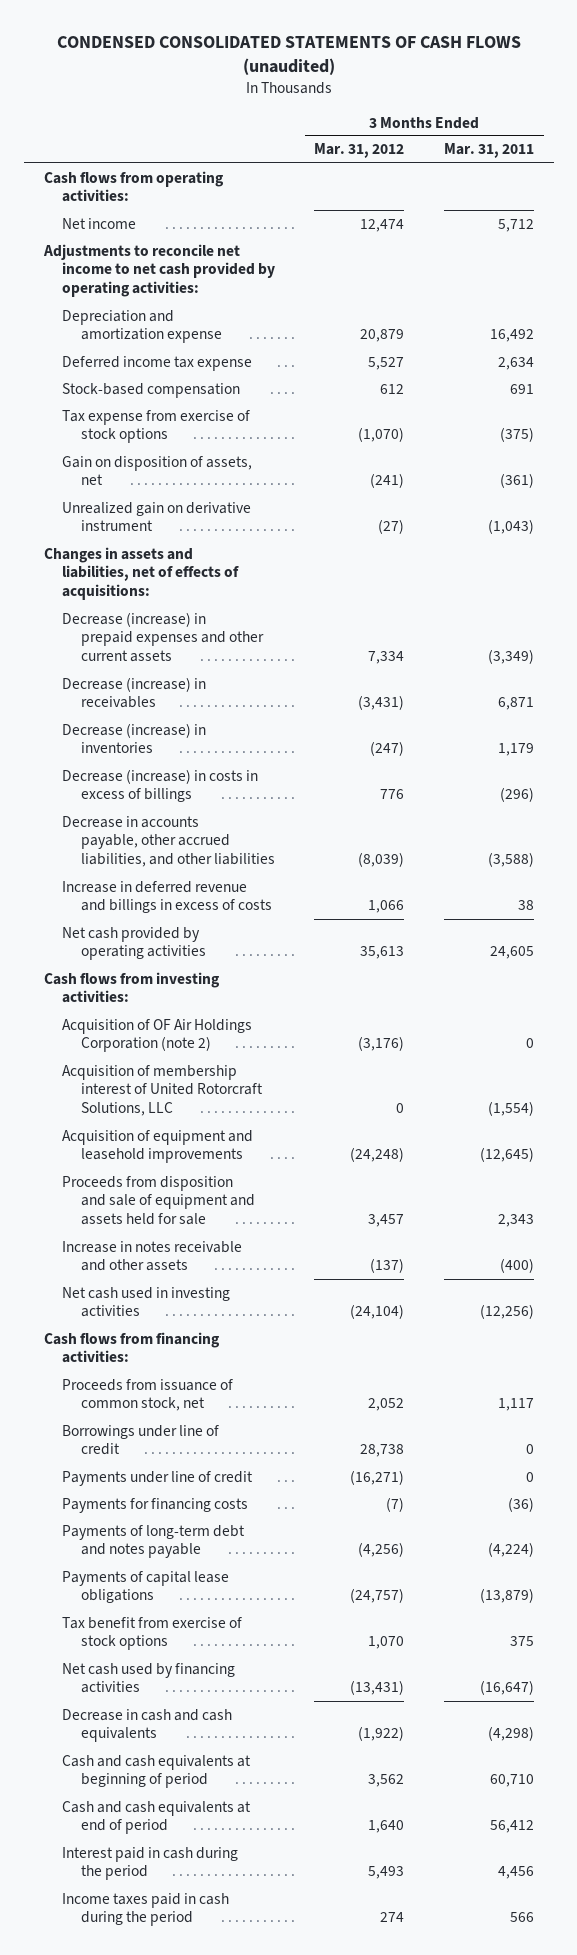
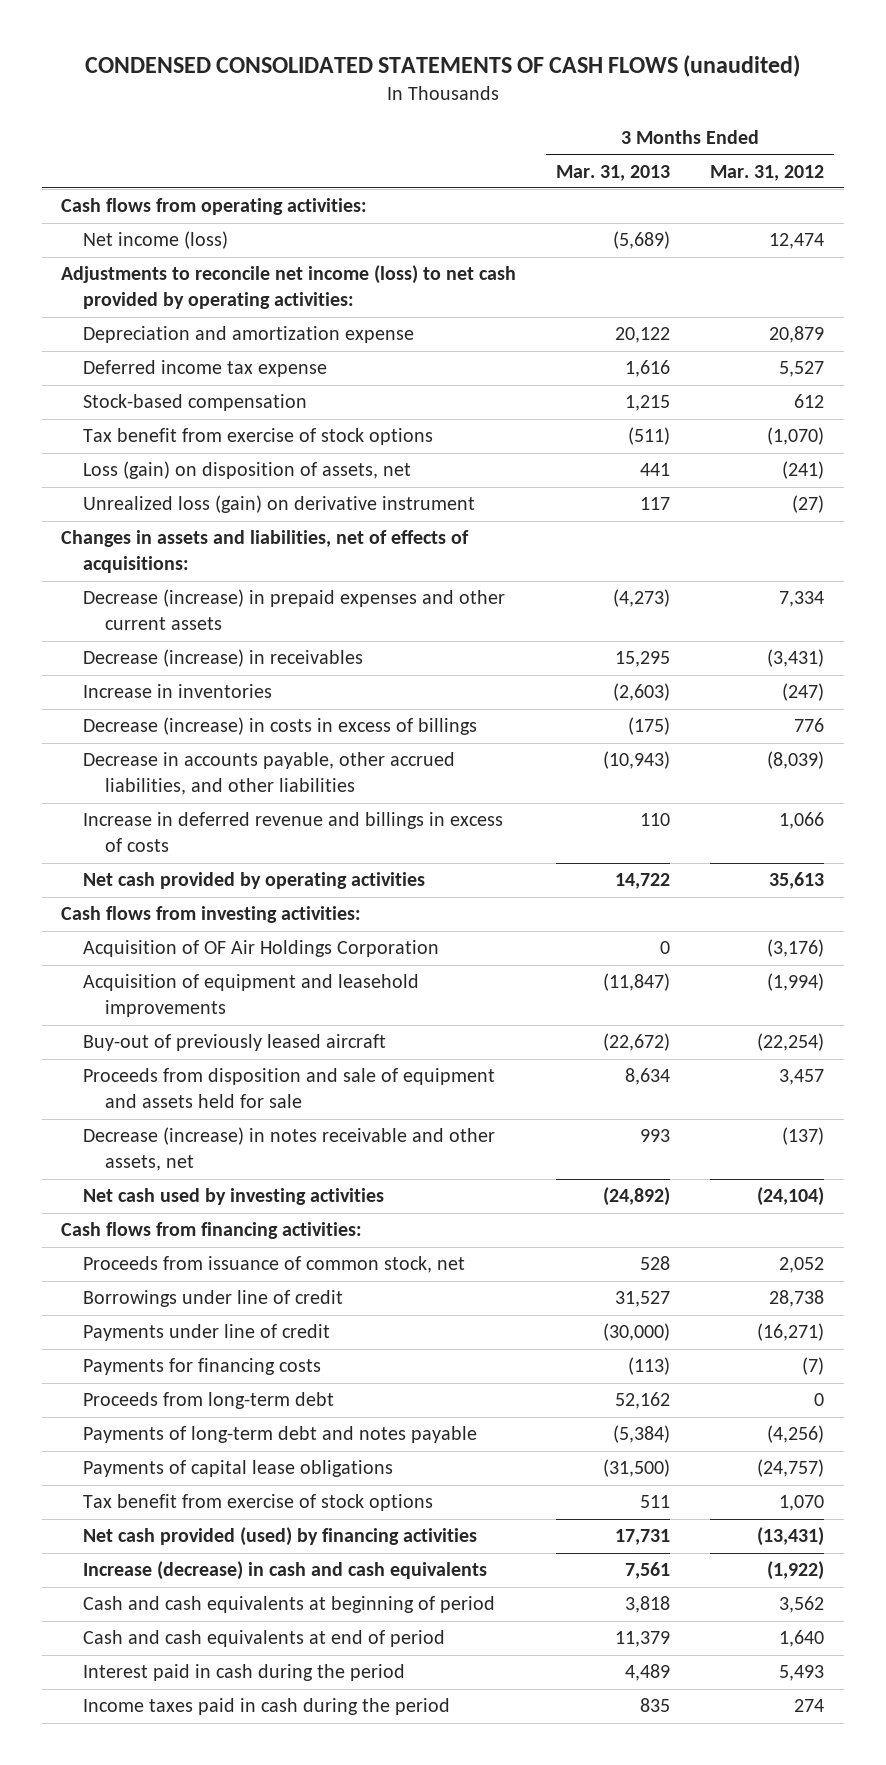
[443,143,534,159] Mar. 31, 2011 -> none
none -> [556,164,671,181] Mar. 31, 2013
[62,217,137,229] Net income -> [83,231,229,250] Net income (loss)
[42,243,276,298] Adjustments to reconcile net income to net cash provided by operating activities: -> [61,265,517,310] Adjustments to reconcile net income (loss) to net cash provided by operating activities:
[62,409,251,444] Tax expense from exercise of stock options -> [83,428,434,446] Tax benefit from exercise of stock options
[62,455,253,486] Gain on disposition of assets, net -> [83,461,412,480] Loss (gain) on disposition of assets, net
[62,501,252,532] Unrealized gain on derivative instrument -> [83,495,476,514] Unrealized loss (gain) on derivative instrument
[62,722,207,754] Decrease (increase) in inventories -> [83,684,273,699] Increase in inventories
[62,1064,263,1117] Acquisition of membership interest of United Rotorcraft Solutions, LLC -> none
[62,1018,253,1053] Acquisition of OF Air Holdings Corporation (note 2) -> [83,940,440,958] Acquisition of OF Air Holdings Corporation
[350,1147,405,1163] (24,248) -> [767,973,825,992] (1,994)
none -> [83,1034,387,1052] Buy-out of previously leased aircraft
[62,1240,243,1272] Increase in notes receivable and other assets -> [83,1127,496,1172] Decrease (increase) in notes receivable and other assets, net
[62,1286,231,1318] Net cash used in investing activities -> [83,1188,385,1206] Net cash used by investing activities
none -> [83,1392,335,1410] Proceeds from long-term debt
[62,1662,236,1694] Net cash used by financing activities -> [83,1527,478,1547] Net cash provided (used) by financing activities
[62,1708,233,1743] Decrease in cash and cash equivalents -> [83,1561,488,1581] Increase (decrease) in cash and cash equivalents

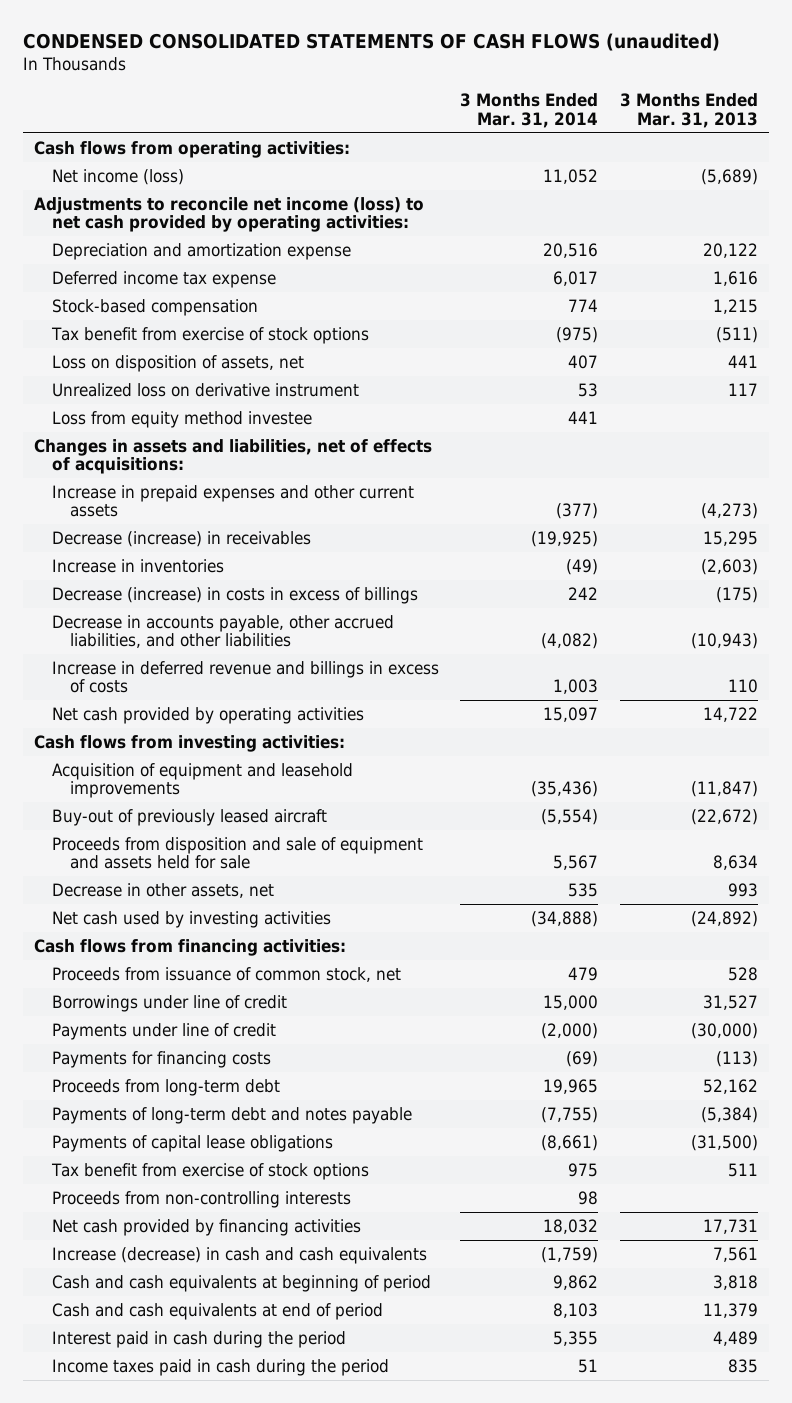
[710,164,825,181] Mar. 31, 2012 -> none
none -> [460,93,599,128] 3 Months Ended Mar. 31, 2014
[83,461,412,480] Loss (gain) on disposition of assets, net -> [51,354,304,372] Loss on disposition of assets, net
[83,495,476,514] Unrealized loss (gain) on derivative instrument -> [51,382,359,397] Unrealized loss on derivative instrument
none -> [51,410,312,428] Loss from equity method investee
[83,589,506,631] Decrease (increase) in prepaid expenses and other current assets -> [51,484,414,518] Increase in prepaid expenses and other current assets
[83,940,440,958] Acquisition of OF Air Holdings Corporation -> none
[83,1127,496,1172] Decrease (increase) in notes receivable and other assets, net -> [51,882,274,898] Decrease in other assets, net
none -> [51,1190,351,1208] Proceeds from non-controlling interests
[83,1527,478,1547] Net cash provided (used) by financing activities -> [51,1218,361,1236] Net cash provided by financing activities

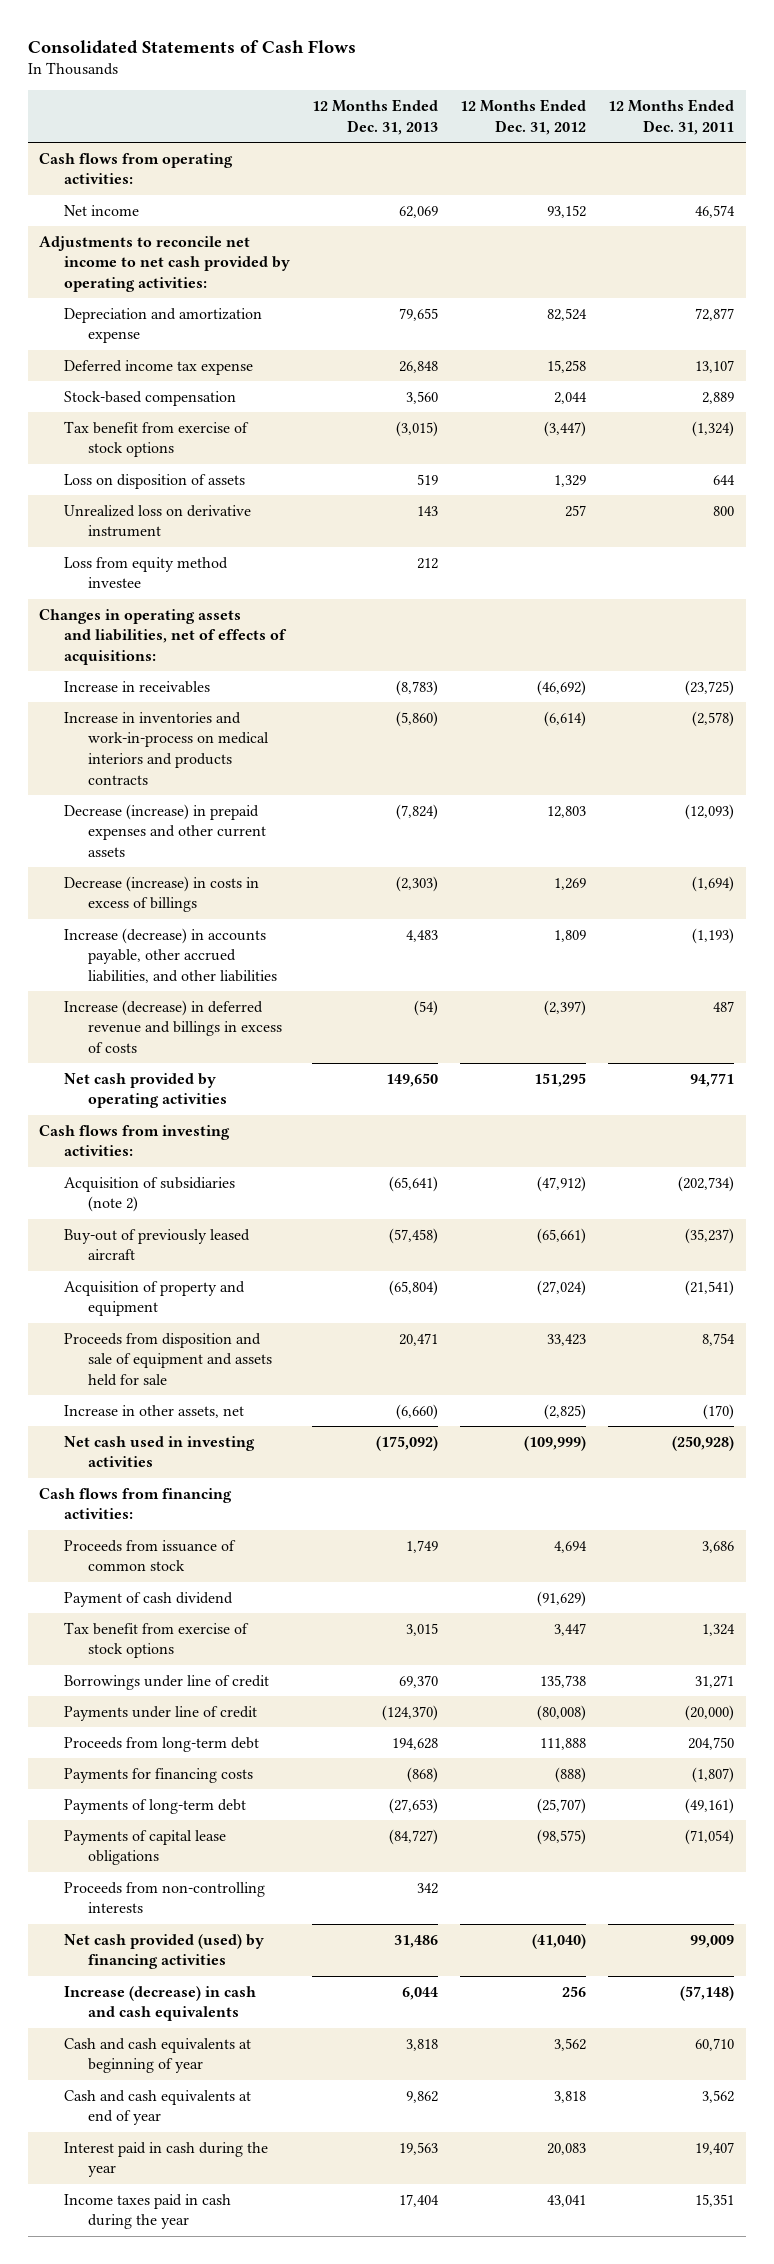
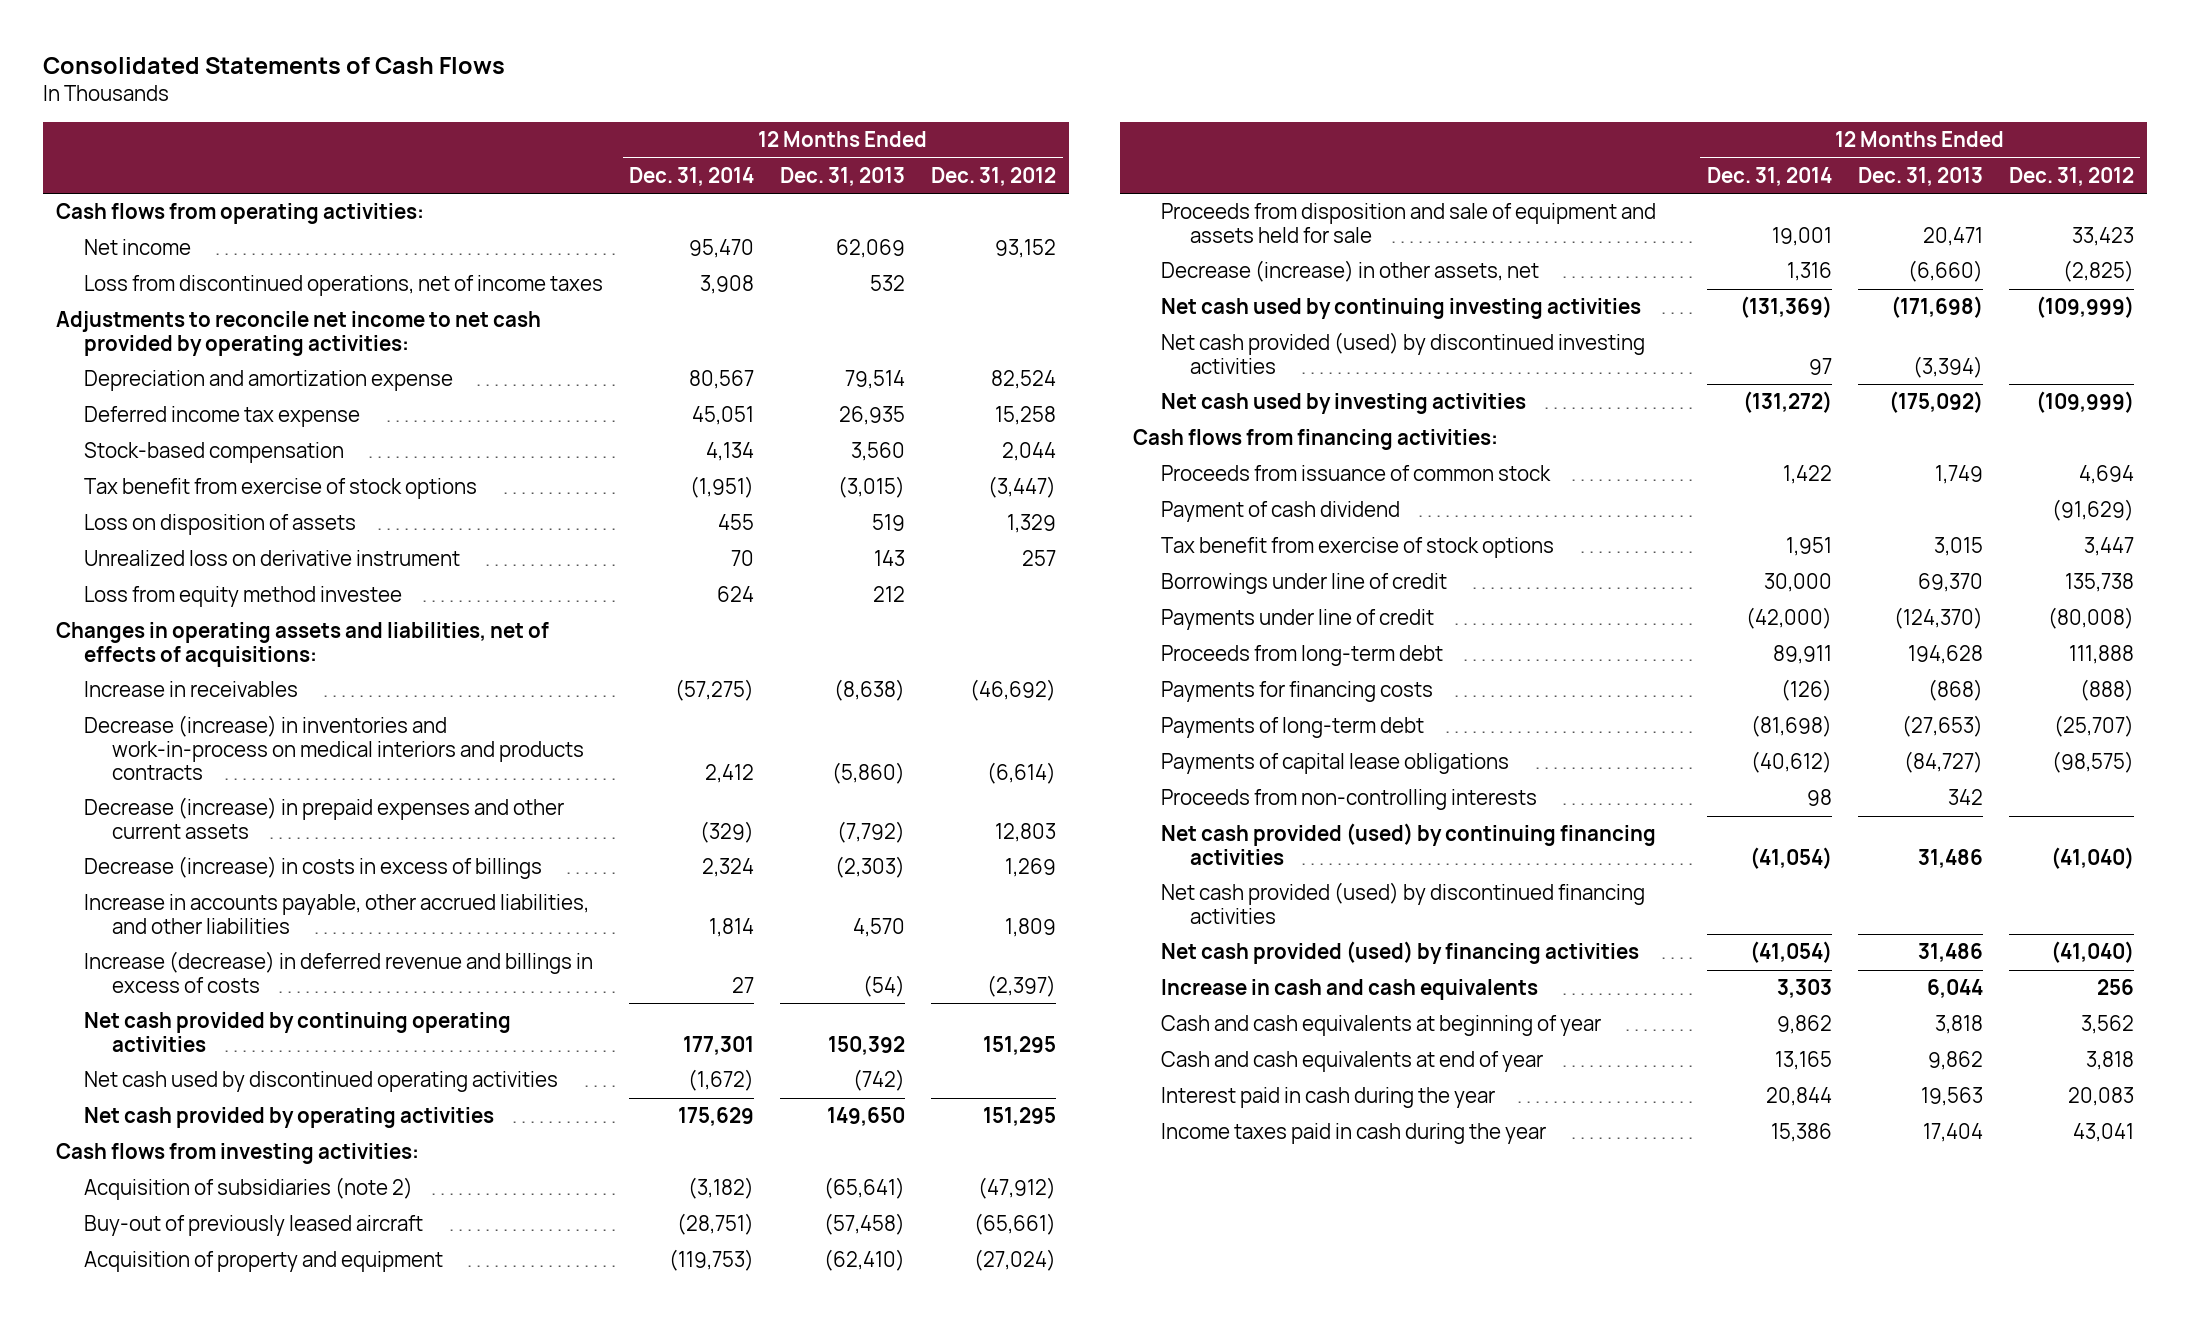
[608,99,735,135] 12 Months Ended Dec. 31, 2011 -> none
none -> [629,166,755,186] Dec. 31, 2014
none -> [83,275,603,297] Loss from discontinued operations, net of income taxes
[398,307,438,321] 79,655 -> [845,370,906,390] 79,514
[398,360,438,373] 26,848 -> [839,406,906,426] 26,935
[395,679,438,696] (8,783) -> [834,679,906,702] (8,638)
[63,711,269,785] Increase in inventories and work-in-process on medical interiors and products contracts -> [83,715,585,781] Decrease (increase) in inventories and work-in-process on medical interiors and products contracts
[395,803,438,820] (7,824) -> [837,820,906,843] (7,792)
[63,927,277,984] Increase (decrease) in accounts payable, other accrued liabilities, and other liabilities -> [83,894,589,934] Increase in accounts payable, other accrued liabilities, and other liabilities
[405,929,438,942] 4,483 -> [853,917,906,937] 4,570
none -> [83,1012,511,1052] Net cash provided by continuing operating activities
none -> [83,1071,558,1093] Net cash used by discontinued operating activities
[388,1279,438,1296] (65,804) -> [824,1249,906,1272] (62,410)
[63,1404,244,1418] Increase in other assets, net -> [1161,260,1540,283] Decrease (increase) in other assets, net
[63,1435,255,1468] Net cash used in investing activities -> [1161,298,1642,320] Net cash used by continuing investing activities
[375,1435,438,1451] (175,092) -> [1890,296,1983,319] (171,698)
none -> [1161,332,1646,374] Net cash provided (used) by discontinued investing activities
none -> [1161,393,1527,415] Net cash used by investing activities
none -> [1161,823,1657,865] Net cash provided (used) by continuing financing activities
none -> [1161,882,1646,924] Net cash provided (used) by discontinued financing activities
[63,1985,256,2022] Increase (decrease) in cash and cash equivalents -> [1161,979,1539,1001] Increase in cash and cash equivalents

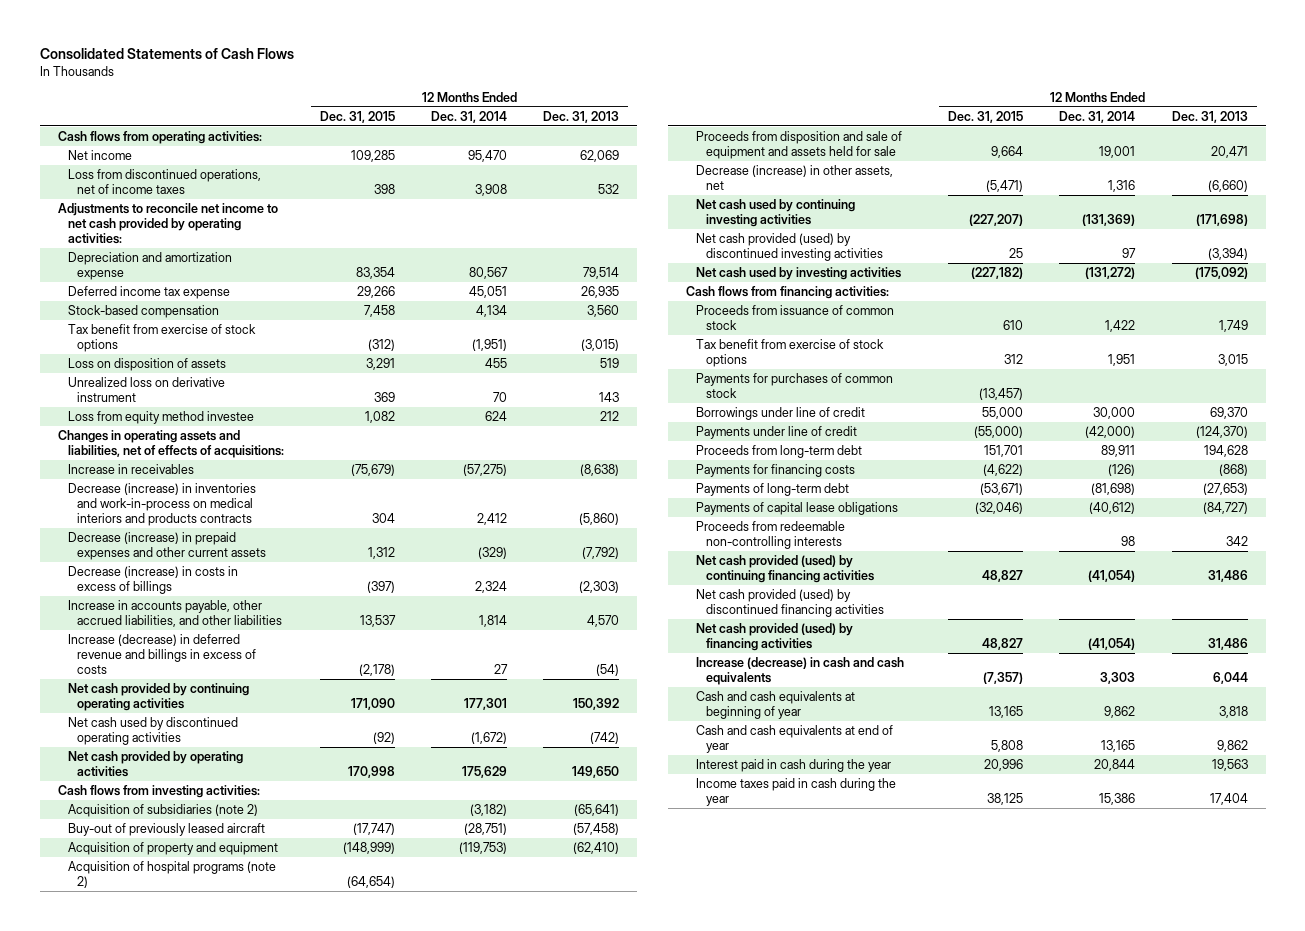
[931,166,1057,186] Dec. 31, 2012 -> none
none -> [319,110,395,123] Dec. 31, 2015
none -> [67,860,276,889] Acquisition of hospital programs (note 2)
[1161,501,1401,523] Payment of cash dividend -> none
none -> [695,372,893,399] Payments for purchases of common stock
[1161,789,1538,811] Proceeds from non-controlling interests -> [695,520,845,550] Proceeds from redeemable non-controlling interests
[1161,979,1539,1001] Increase in cash and cash equivalents -> [695,656,904,686] Increase (decrease) in cash and cash equivalents

